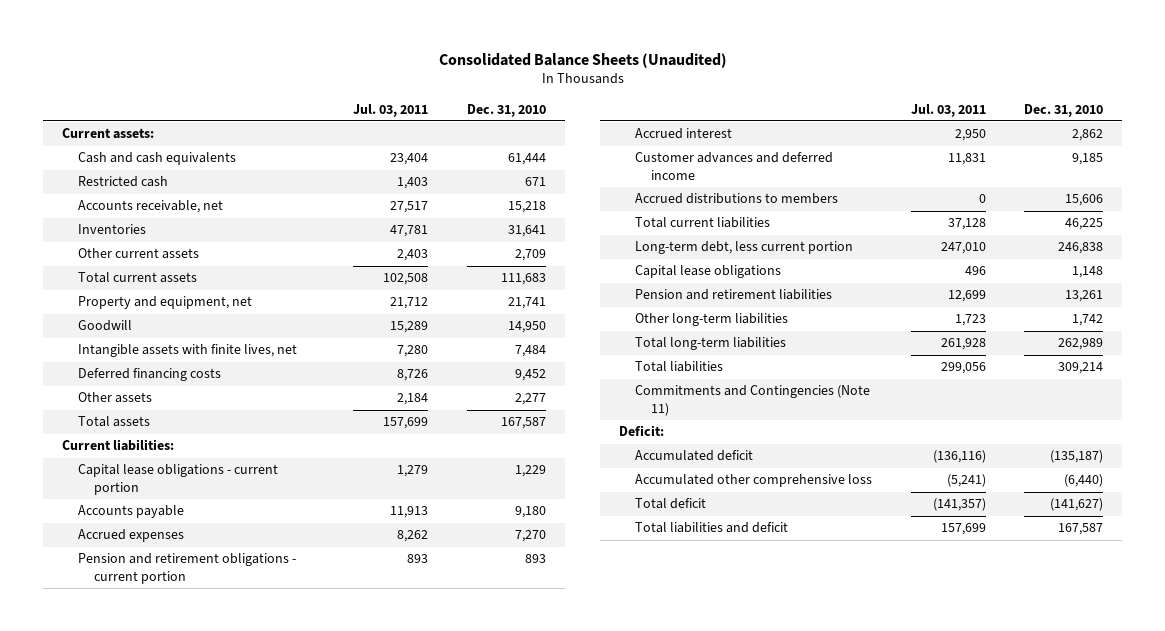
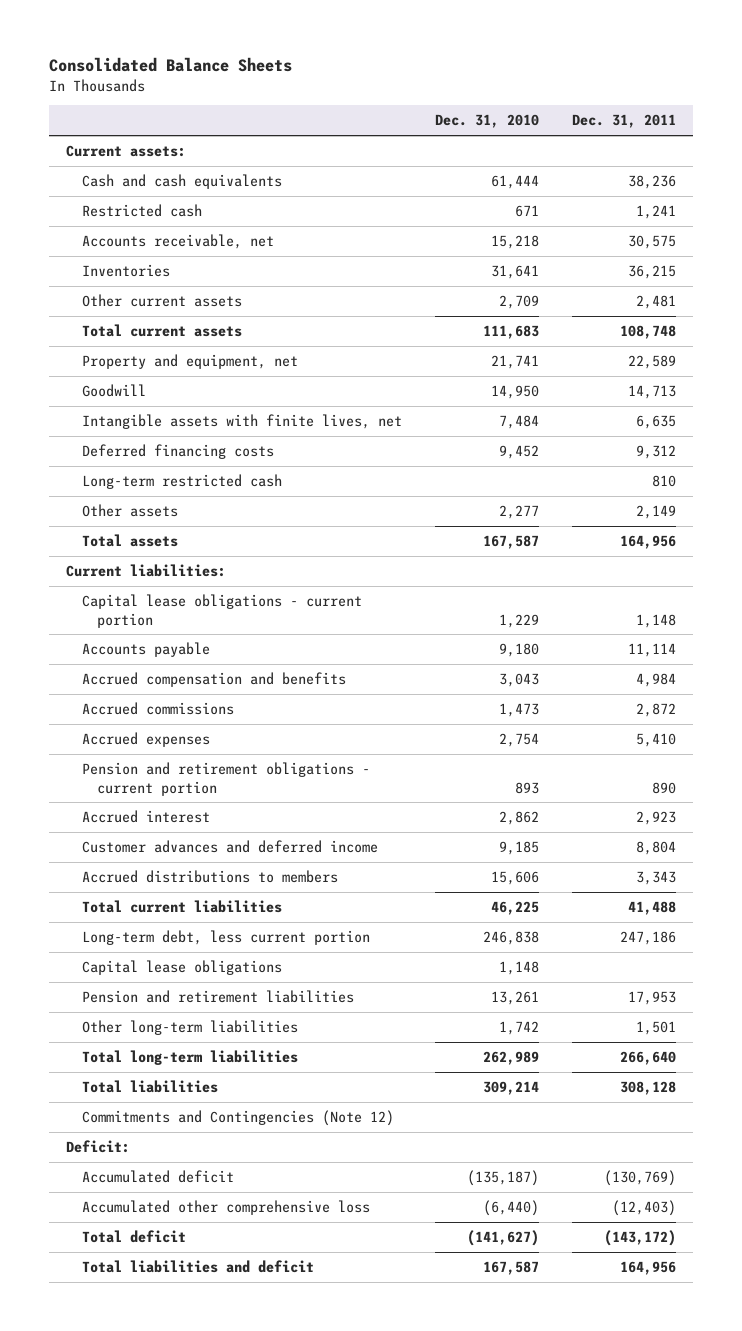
[438,52,727,68] Consolidated Balance Sheets (Unaudited) -> [48,57,292,73] Consolidated Balance Sheets
[353,103,429,117] Jul. 03, 2011 -> none
none -> [572,114,677,129] Dec. 31, 2011
none -> [81,473,282,489] Long-term restricted cash
none -> [81,671,346,687] Accrued compensation and benefits
none -> [81,701,234,715] Accrued commissions
[514,530,546,543] 7,270 -> [499,732,540,747] 2,754
[635,385,871,416] Commitments and Contingencies (Note 11) -> [81,1109,394,1126] Commitments and Contingencies (Note 12)

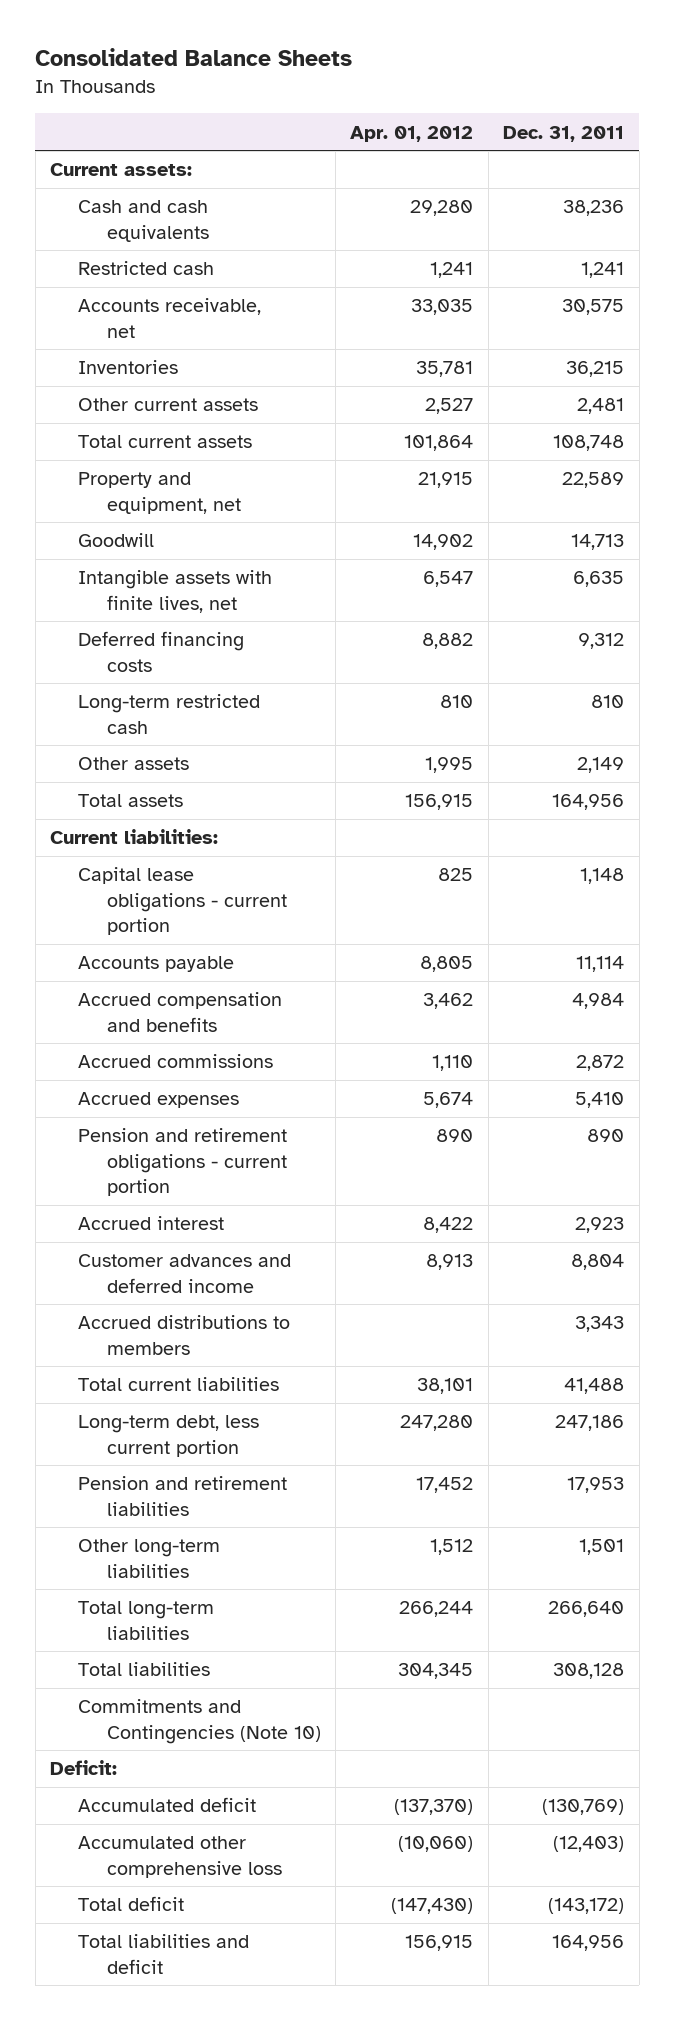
[435,114,540,129] Dec. 31, 2010 -> none
none -> [350,125,474,142] Apr. 01, 2012
[81,959,282,975] Capital lease obligations -> none
[81,1109,394,1126] Commitments and Contingencies (Note 12) -> [78,1699,321,1744] Commitments and Contingencies (Note 10)

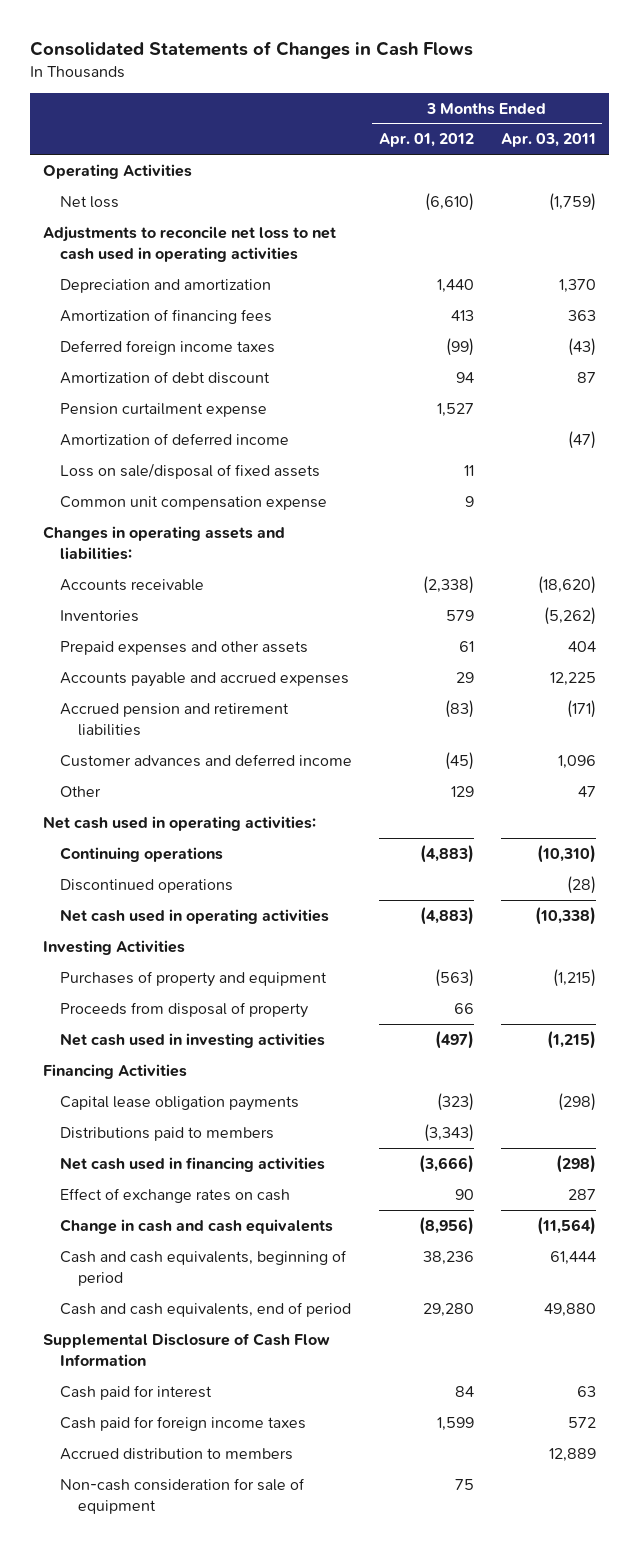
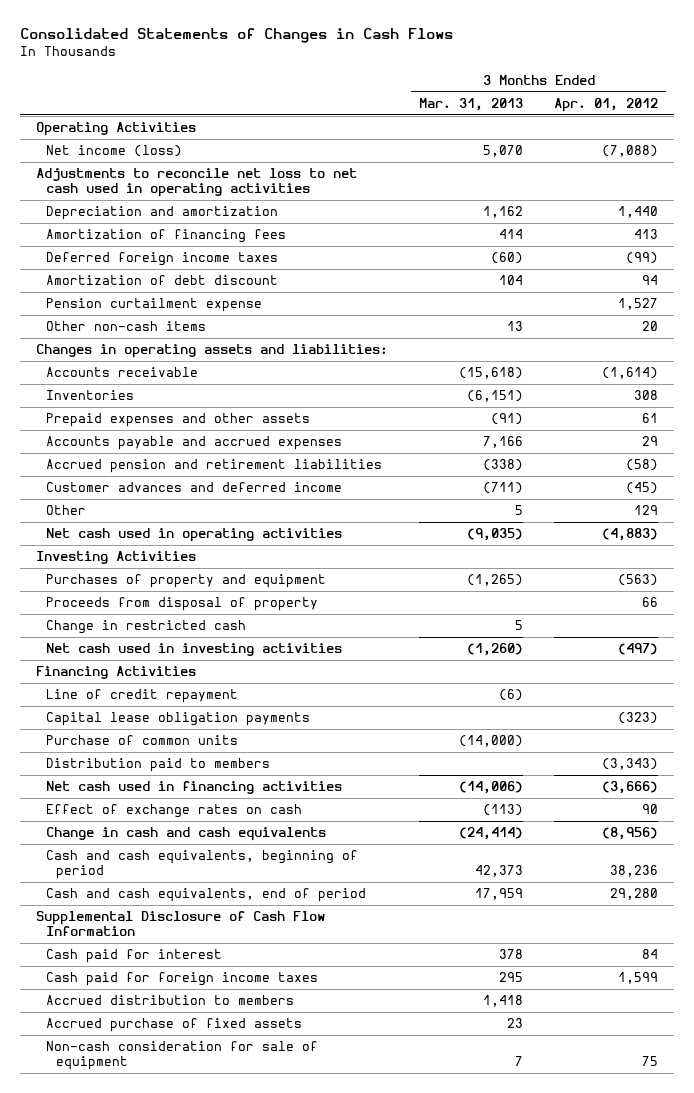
[500,133,596,148] Apr. 03, 2011 -> none
none -> [418,97,523,111] Mar. 31, 2013
[60,195,120,208] Net loss -> [45,145,182,158] Net income (loss)
[425,192,475,211] (6,610) -> [602,145,659,158] (7,088)
[60,432,290,446] Amortization of deferred income -> none
[60,462,321,479] Loss on sale/disposal of fixed assets -> none
[60,495,328,510] Common unit compensation expense -> none
none -> [45,321,206,332] Other non-cash items
[423,575,475,594] (2,338) -> [602,367,659,380] (1,614)
[446,609,475,621] 579 -> [634,390,659,401] 308
[445,699,475,718] (83) -> [626,459,659,472] (58)
[42,815,316,831] Net cash used in operating activities: -> none
[60,846,224,862] Continuing operations -> none
[60,878,234,893] Discontinued operations -> none
none -> [45,620,246,635] Change in restricted cash
none -> [45,689,238,704] Line of credit repayment
none -> [45,735,238,746] Purchase of common units
[60,1126,275,1141] Distributions paid to members -> [45,758,270,773] Distribution paid to members
none -> [45,1018,302,1033] Accrued purchase of fixed assets

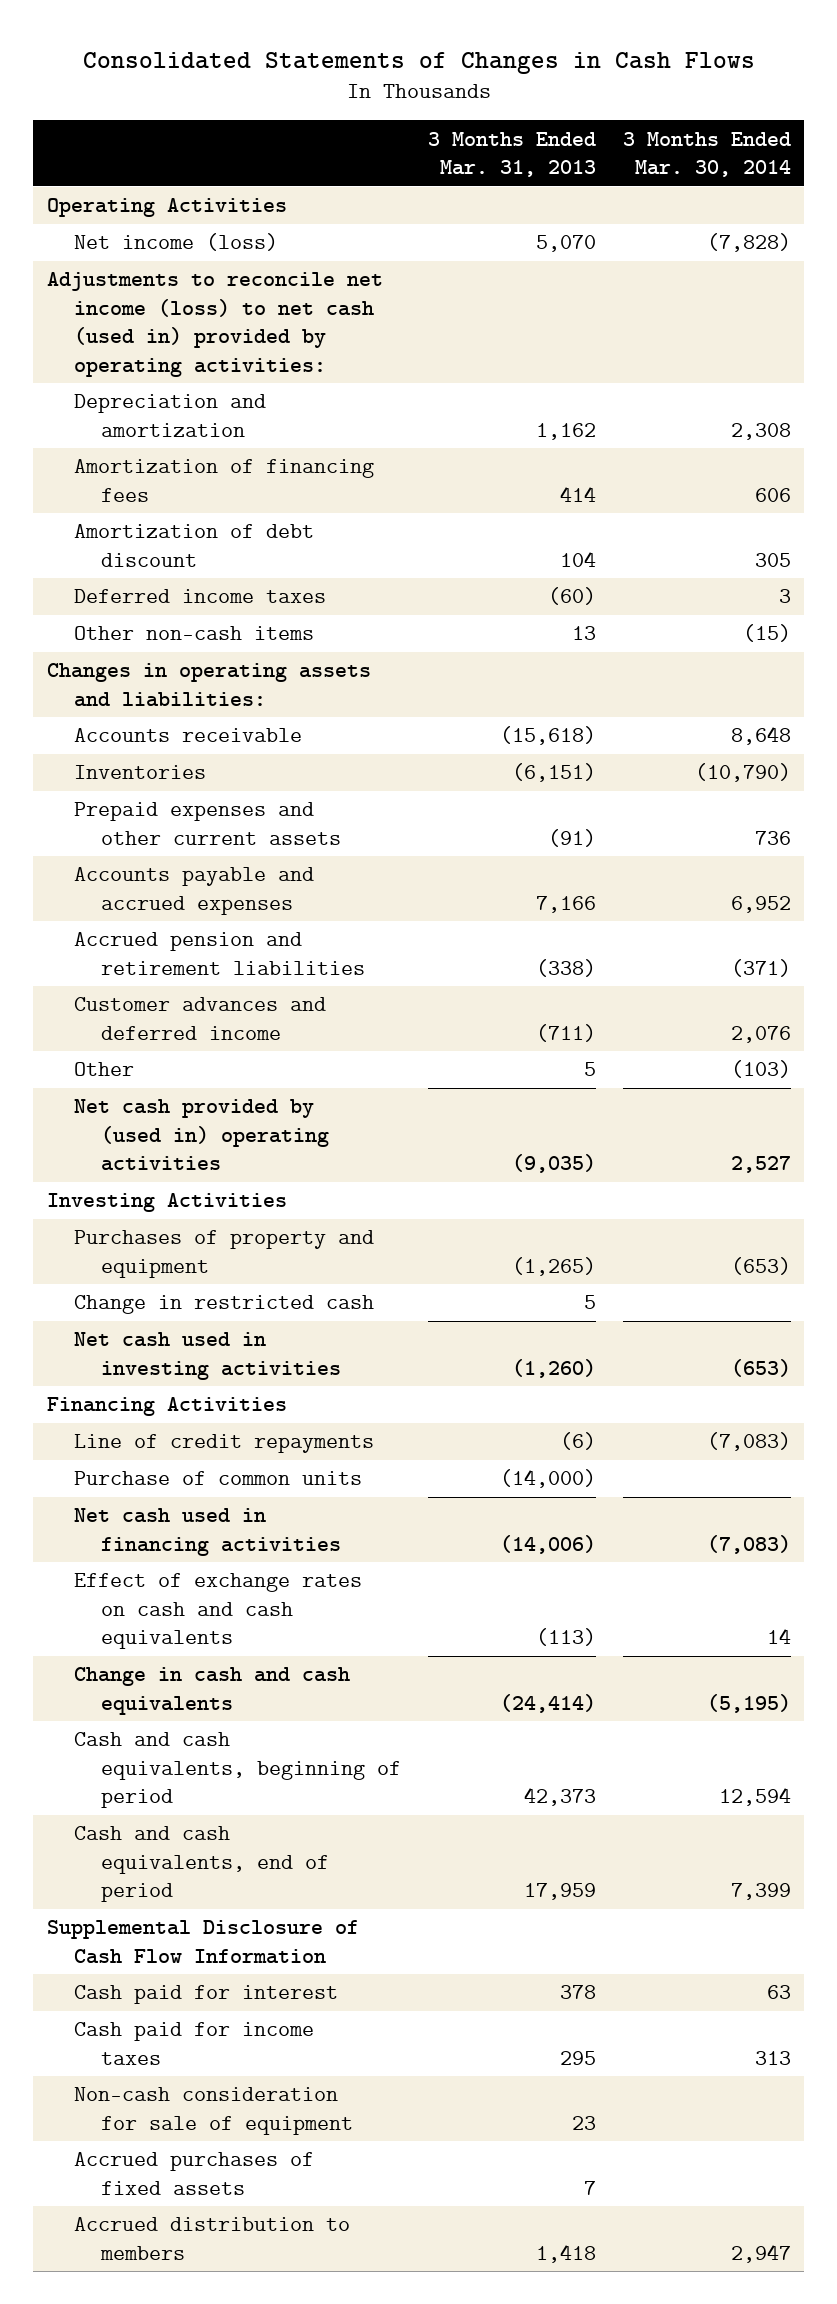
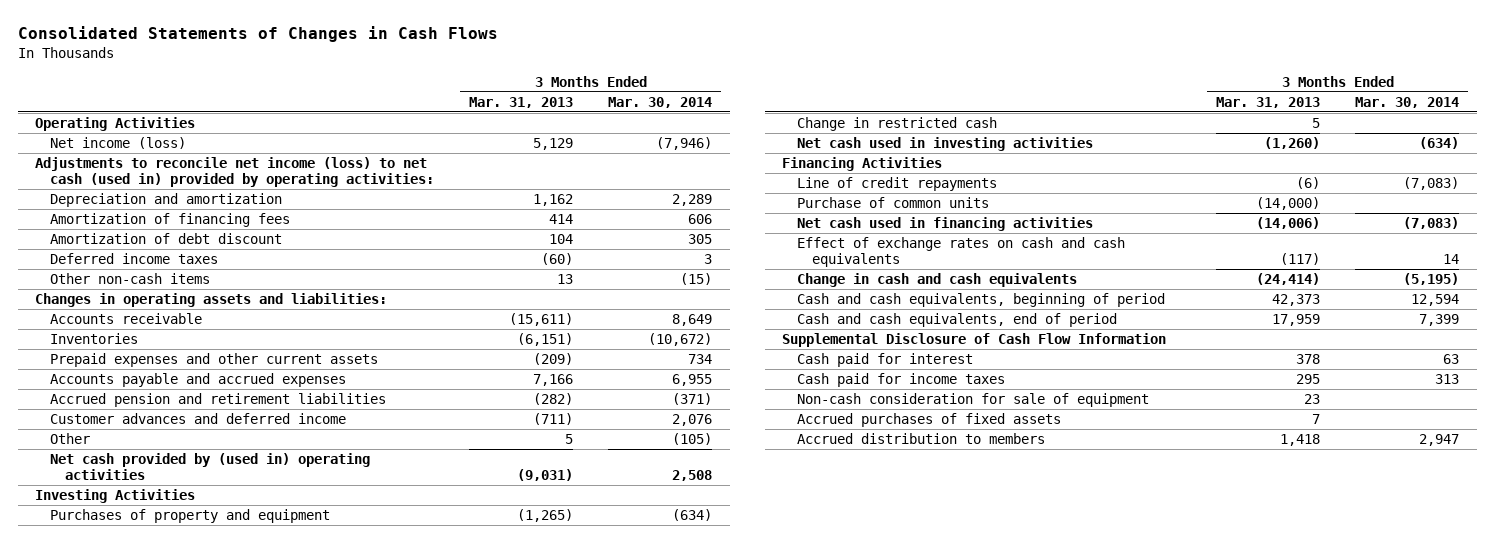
[535,235,596,253] 5,070 -> [533,138,574,151] 5,129
[706,233,791,253] (7,828) -> [656,137,713,151] (7,946)
[730,422,791,440] 2,308 -> [672,194,713,207] 2,289
[499,726,596,746] (15,618) -> [509,313,574,327] (15,611)
[730,726,791,746] 8,648 -> [672,314,713,327] 8,649
[694,763,791,783] (10,790) -> [648,333,713,347] (10,672)
[547,828,596,847] (91) -> [533,353,574,366] (209)
[754,830,791,845] 736 -> [688,354,713,365] 734
[730,895,791,913] 6,952 -> [672,374,713,387] 6,955
[535,958,596,977] (338) -> [533,393,574,406] (282)
[730,1060,791,1079] (103) -> [672,433,713,446] (105)
[511,1154,596,1174] (9,035) -> [517,469,574,482] (9,031)
[730,1156,791,1174] 2,527 -> [672,470,713,482] 2,508
[730,1256,791,1275] (653) -> [672,509,713,522] (634)
[730,1358,791,1377] (653) -> [1419,137,1460,150] (634)
[535,1628,596,1647] (113) -> [1280,253,1321,266] (117)

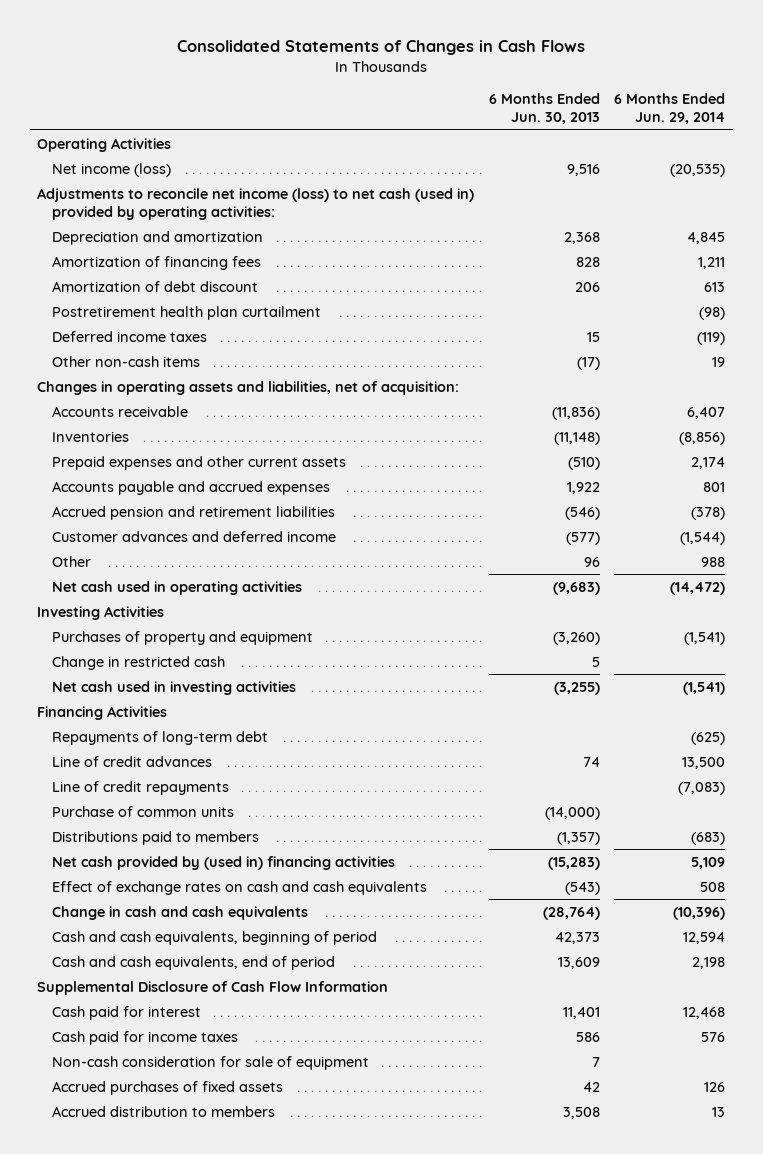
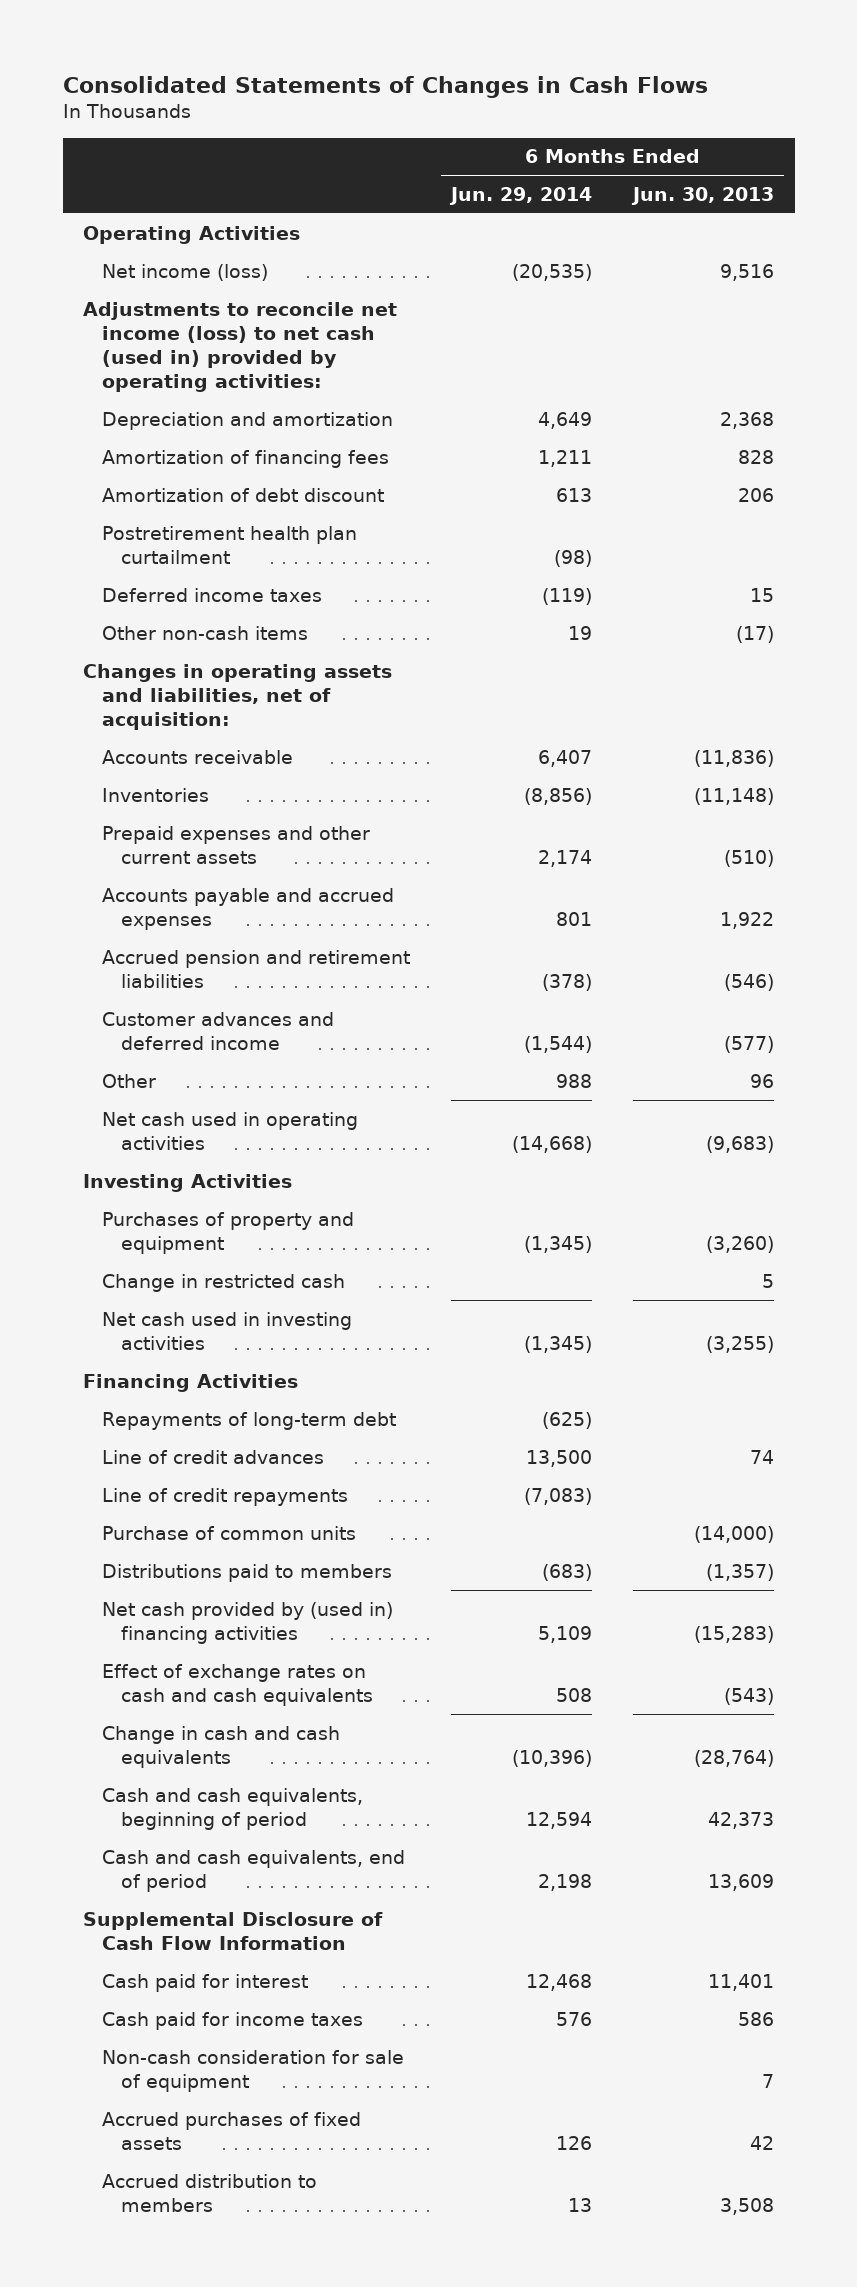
[687,231,726,244] 4,845 -> [538,411,593,429] 4,649
[670,581,726,595] (14,472) -> [512,1135,593,1153] (14,668)
[684,631,726,645] (1,541) -> [524,1235,593,1253] (1,345)
[683,681,726,695] (1,541) -> [524,1335,593,1353] (1,345)

